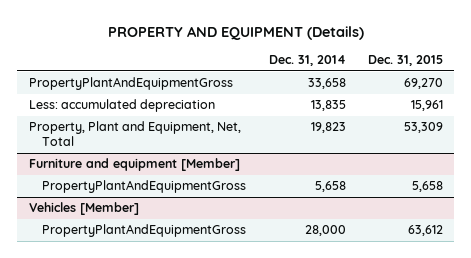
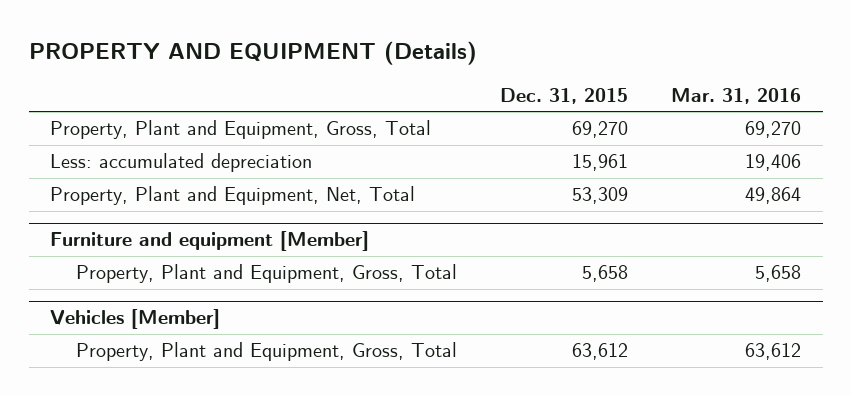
[268,55,346,67] Dec. 31, 2014 -> none
none -> [671,88,802,105] Mar. 31, 2016
[28,77,233,91] PropertyPlantAndEquipmentGross -> [50,120,432,140] Property, Plant and Equipment, Gross, Total
[42,180,247,194] PropertyPlantAndEquipmentGross -> [75,264,457,284] Property, Plant and Equipment, Gross, Total
[42,224,247,238] PropertyPlantAndEquipmentGross -> [75,342,457,362] Property, Plant and Equipment, Gross, Total

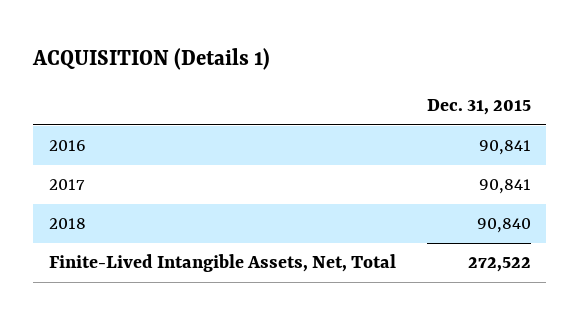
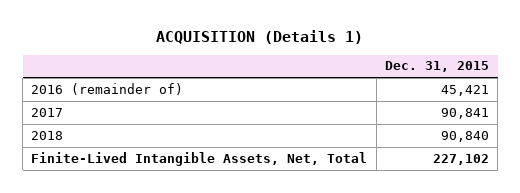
[48,140,86,152] 2016 -> [31,82,184,95] 2016 (remainder of)
[478,140,531,156] 90,841 -> [440,84,489,96] 45,421
[467,257,531,273] 272,522 -> [432,153,489,165] 227,102

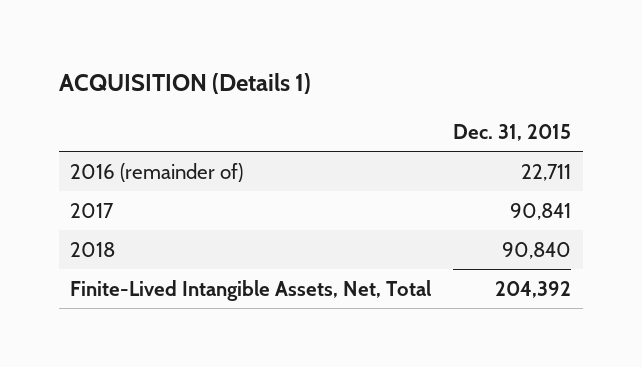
[440,84,489,96] 45,421 -> [521,163,572,181] 22,711
[432,153,489,165] 227,102 -> [495,280,572,298] 204,392

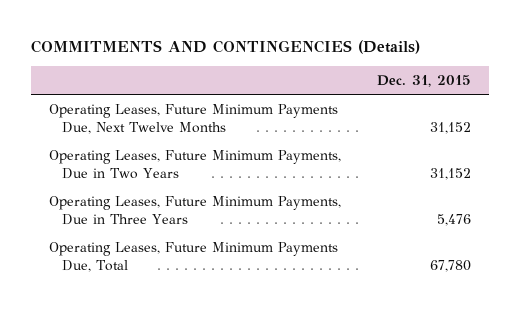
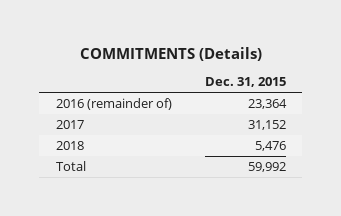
[30,40,420,55] COMMITMENTS AND CONTINGENCIES (Details) -> [79,46,262,61] COMMITMENTS (Details)
[48,103,338,134] Operating Leases, Future Minimum Payments Due, Next Twelve Months -> none
[48,241,338,272] Operating Leases, Future Minimum Payments Due, Total -> none
none -> [55,98,172,111] 2016 (remainder of)
[48,149,341,179] Operating Leases, Future Minimum Payments, Due in Two Years -> [55,120,84,130] 2017
[48,195,341,225] Operating Leases, Future Minimum Payments, Due in Three Years -> [55,141,84,151] 2018
none -> [55,161,86,172] Total

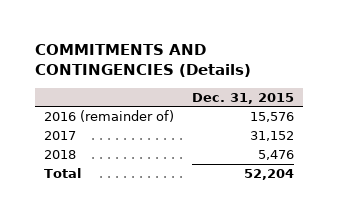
[79,46,262,61] COMMITMENTS (Details) -> [34,43,251,77] COMMITMENTS AND CONTINGENCIES (Details)
[247,99,287,110] 23,364 -> [250,112,295,123] 15,576
[247,162,286,173] 59,992 -> [244,169,295,181] 52,204

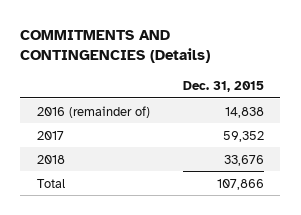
[250,112,295,123] 15,576 -> [224,106,264,118] 14,838
[250,131,295,142] 31,152 -> [222,130,264,142] 59,352
[258,150,295,161] 5,476 -> [223,154,264,166] 33,676
[244,169,295,181] 52,204 -> [216,178,264,190] 107,866

